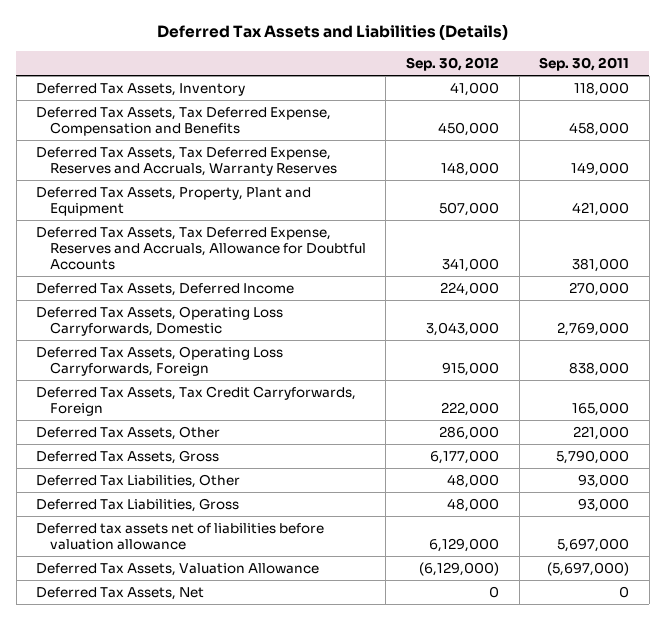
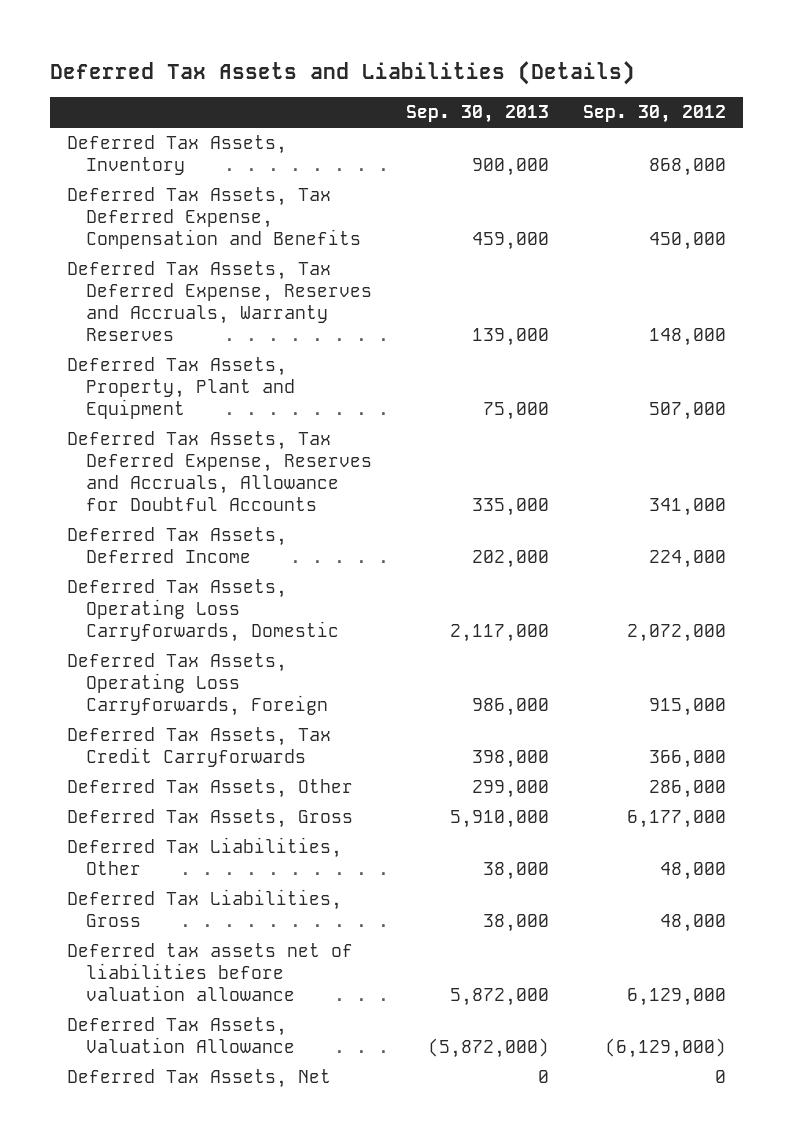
[539,57,630,72] Sep. 30, 2011 -> none
none -> [406,105,550,124] Sep. 30, 2013
[450,82,500,97] 41,000 -> [648,158,726,177] 868,000
[426,321,500,336] 3,043,000 -> [626,624,726,643] 2,072,000
[36,386,357,416] Deferred Tax Assets, Tax Credit Carryforwards, Foreign -> [67,727,332,768] Deferred Tax Assets, Tax Credit Carryforwards
[441,401,500,416] 222,000 -> [648,750,726,769] 366,000

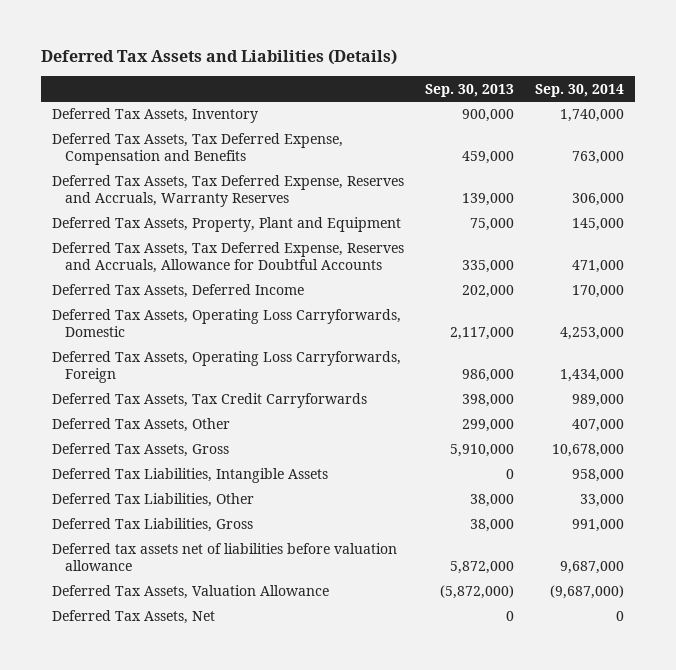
[582,105,726,124] Sep. 30, 2012 -> none
none -> [535,83,625,97] Sep. 30, 2014
none -> [51,468,328,484] Deferred Tax Liabilities, Intangible Assets

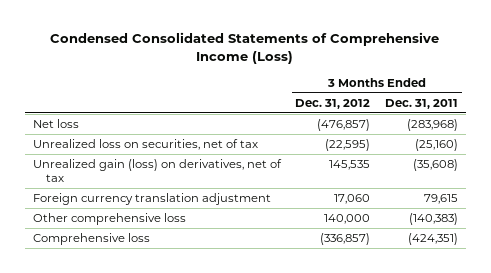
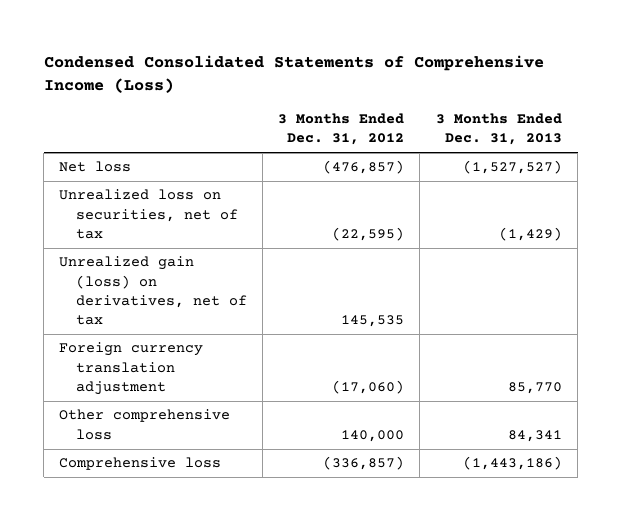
[385,98,459,109] Dec. 31, 2011 -> none
none -> [435,113,562,146] 3 Months Ended Dec. 31, 2013
[334,194,371,205] 17,060 -> [332,379,405,394] (17,060)

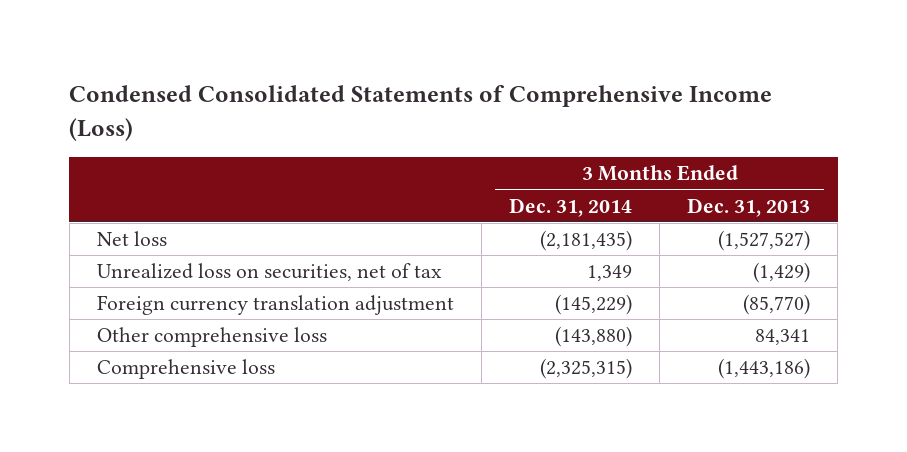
[278,113,405,146] 3 Months Ended Dec. 31, 2012 -> none
none -> [508,197,632,217] Dec. 31, 2014
[59,256,247,326] Unrealized gain (loss) on derivatives, net of tax -> none
[507,381,562,394] 85,770 -> [743,294,811,316] (85,770)

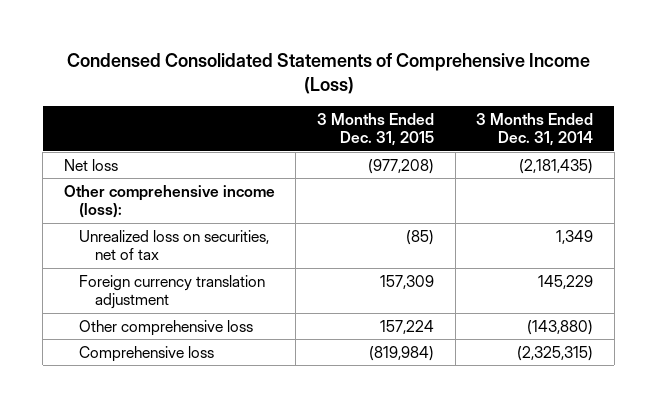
[687,197,811,217] Dec. 31, 2013 -> none
none -> [317,113,435,147] 3 Months Ended Dec. 31, 2015
none -> [63,184,275,218] Other comprehensive income (loss):
[554,294,632,316] (145,229) -> [538,274,594,289] 145,229

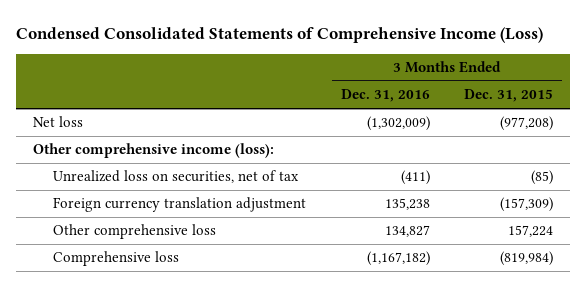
[476,113,594,147] 3 Months Ended Dec. 31, 2014 -> none
none -> [340,89,430,103] Dec. 31, 2016
[380,274,435,289] 157,309 -> [500,197,554,213] (157,309)

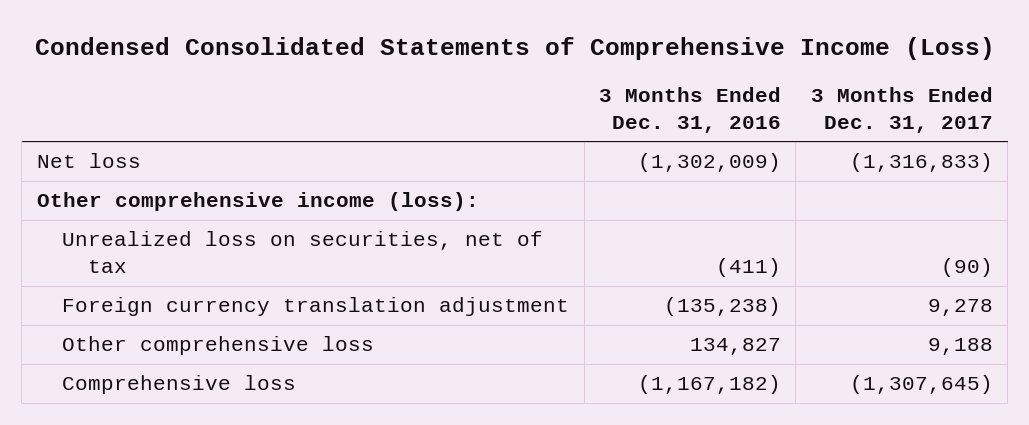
[464,89,554,103] Dec. 31, 2015 -> none
none -> [810,87,993,133] 3 Months Ended Dec. 31, 2017
[384,198,430,211] 135,238 -> [664,297,782,317] (135,238)

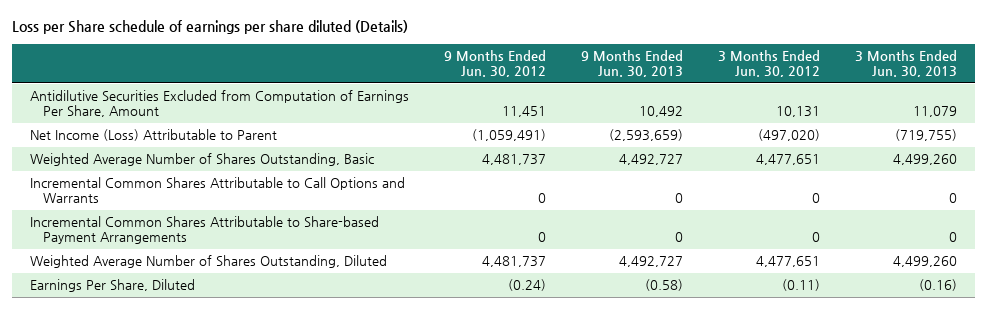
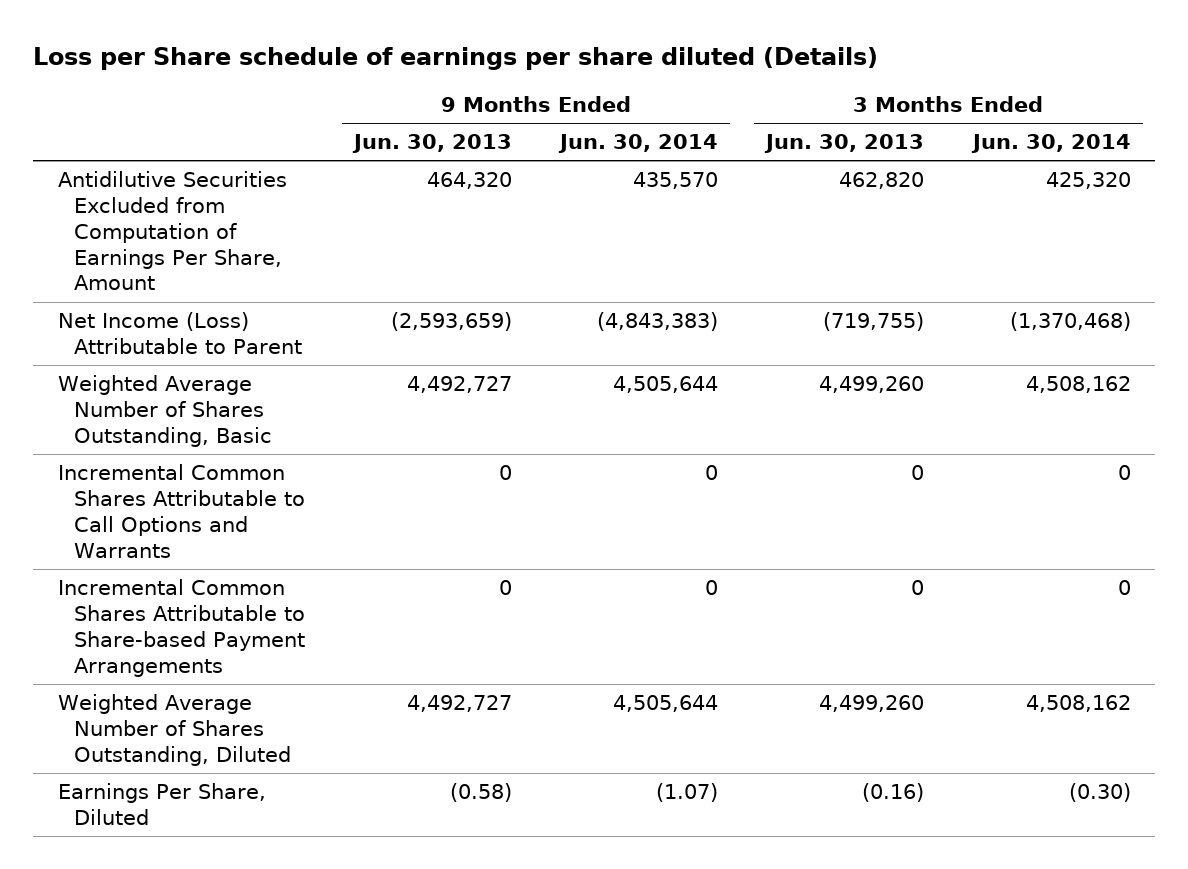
[443,49,546,77] 9 Months Ended Jun. 30, 2012 -> none
[718,49,821,77] 3 Months Ended Jun. 30, 2012 -> none
none -> [557,134,718,154] Jun. 30, 2014
none -> [970,134,1131,154] Jun. 30, 2014
[638,106,683,118] 10,492 -> [426,172,512,190] 464,320
[913,106,958,118] 11,079 -> [839,172,925,190] 462,820

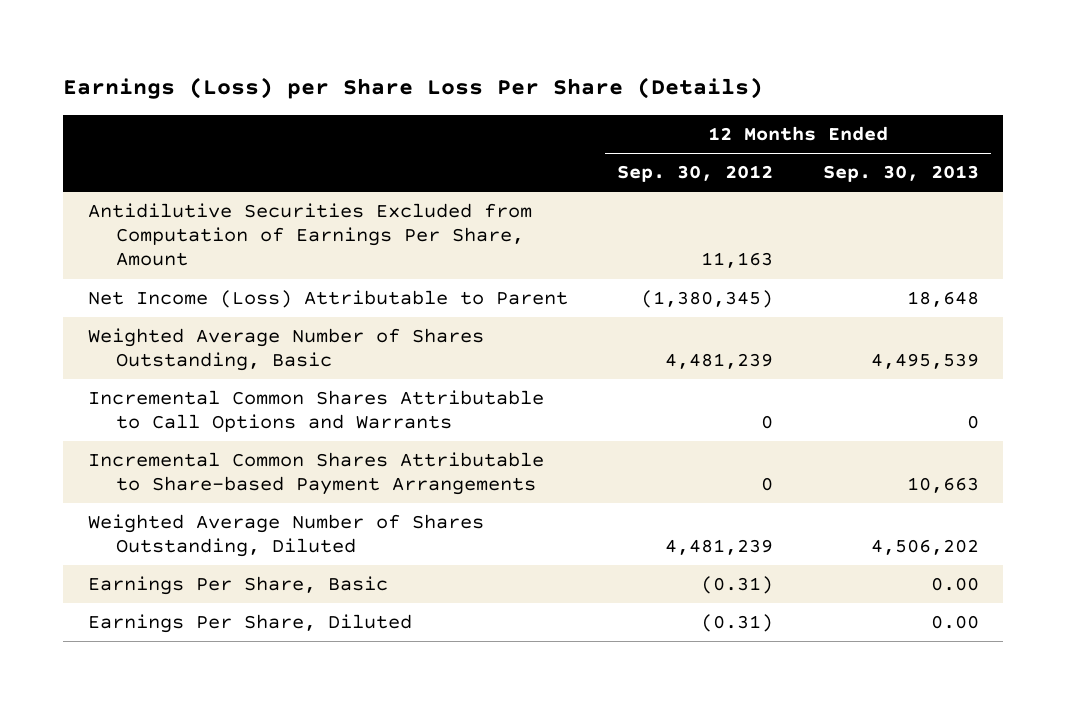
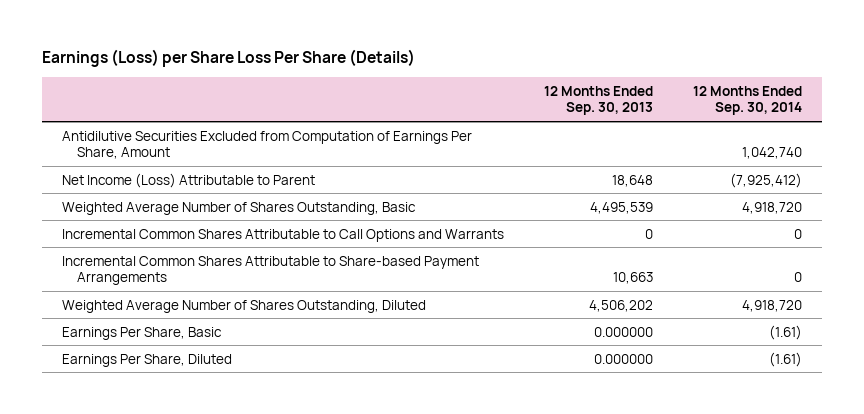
[617,165,774,183] Sep. 30, 2012 -> none
none -> [692,85,802,116] 12 Months Ended Sep. 30, 2014
[930,577,979,592] 0.00 -> [594,326,654,337] 0.000000
[930,615,979,630] 0.00 -> [594,353,654,364] 0.000000

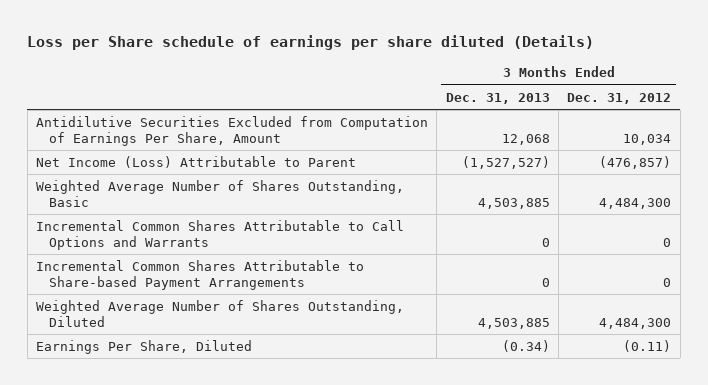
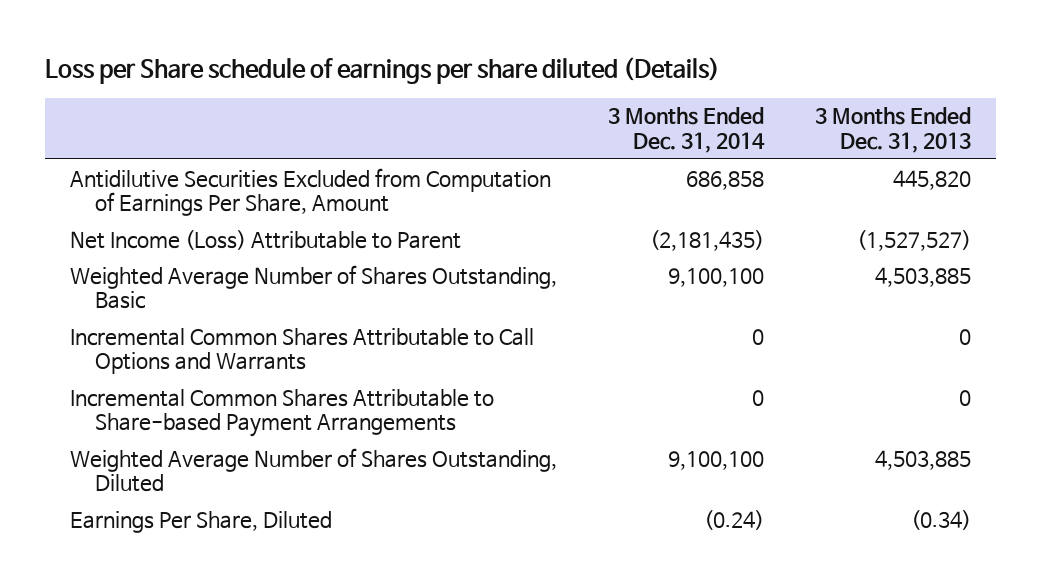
[567,92,672,104] Dec. 31, 2012 -> none
none -> [607,107,765,154] 3 Months Ended Dec. 31, 2014
[501,133,550,145] 12,068 -> [892,169,971,190] 445,820

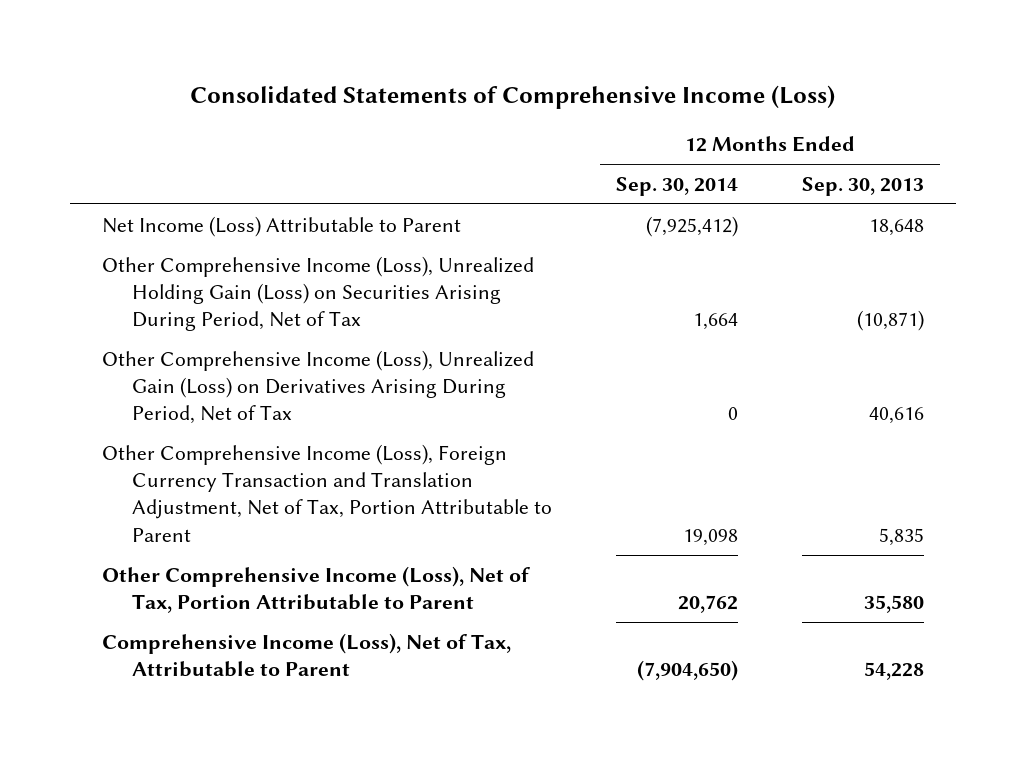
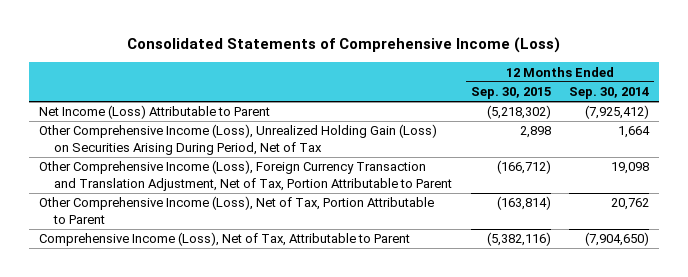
[801,176,924,196] Sep. 30, 2013 -> none
none -> [470,87,551,100] Sep. 30, 2015
[102,349,535,425] Other Comprehensive Income (Loss), Unrealized Gain (Loss) on Derivatives Arising During Period, Net of Tax -> none

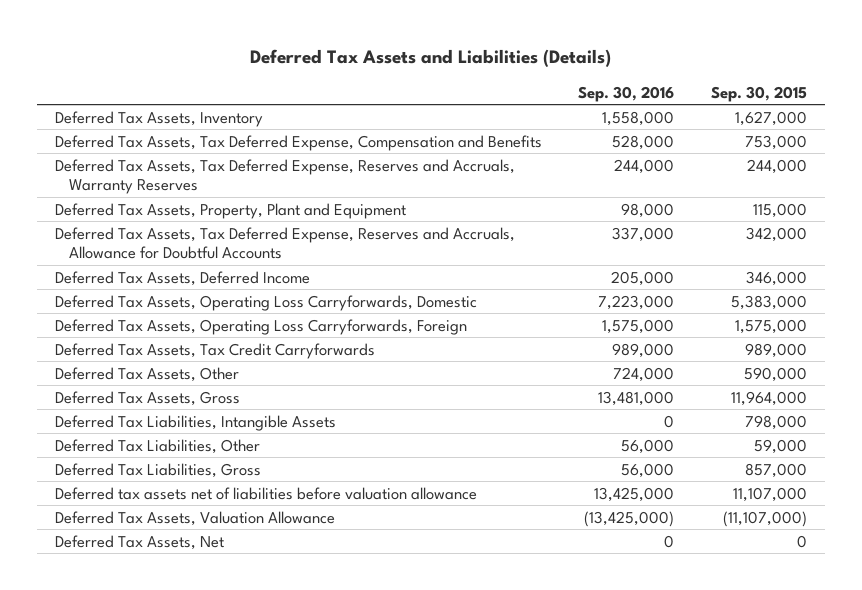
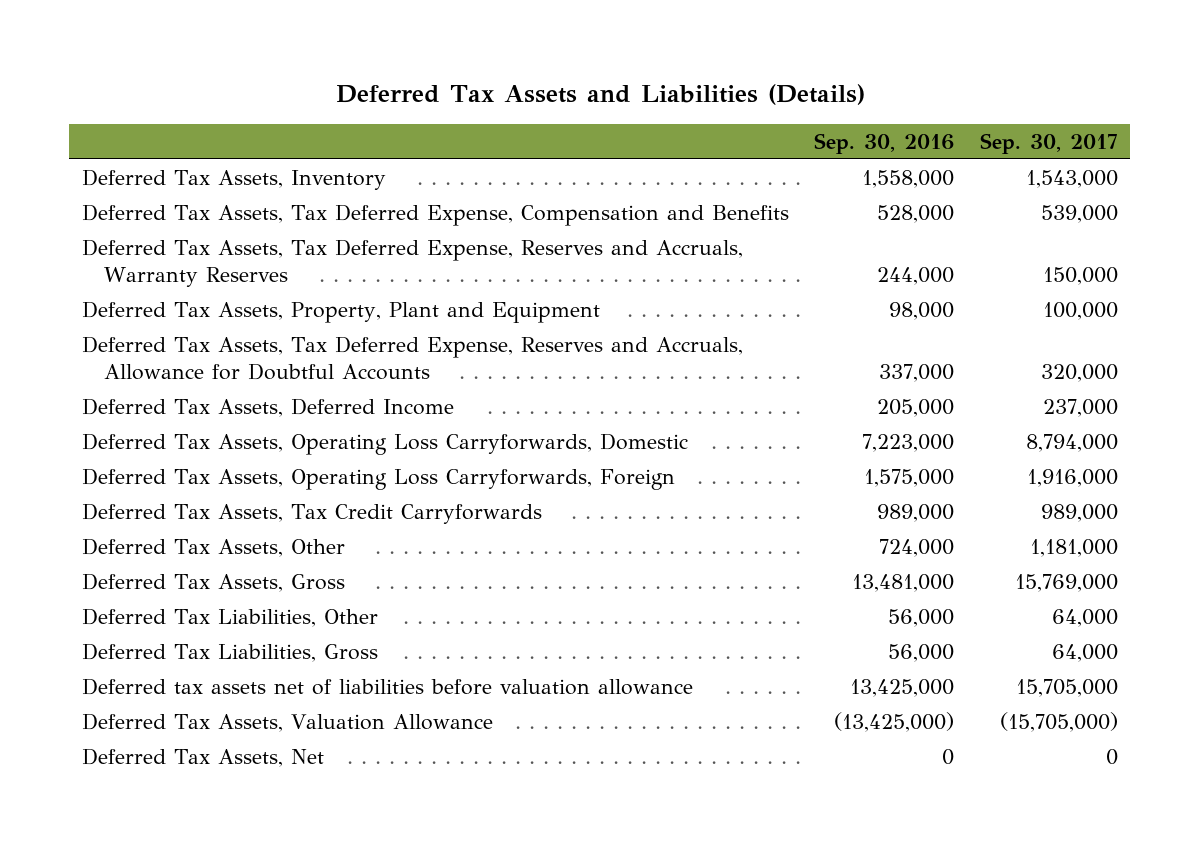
[710,85,807,102] Sep. 30, 2015 -> none
none -> [979,132,1118,154] Sep. 30, 2017
[55,414,337,431] Deferred Tax Liabilities, Intangible Assets -> none

